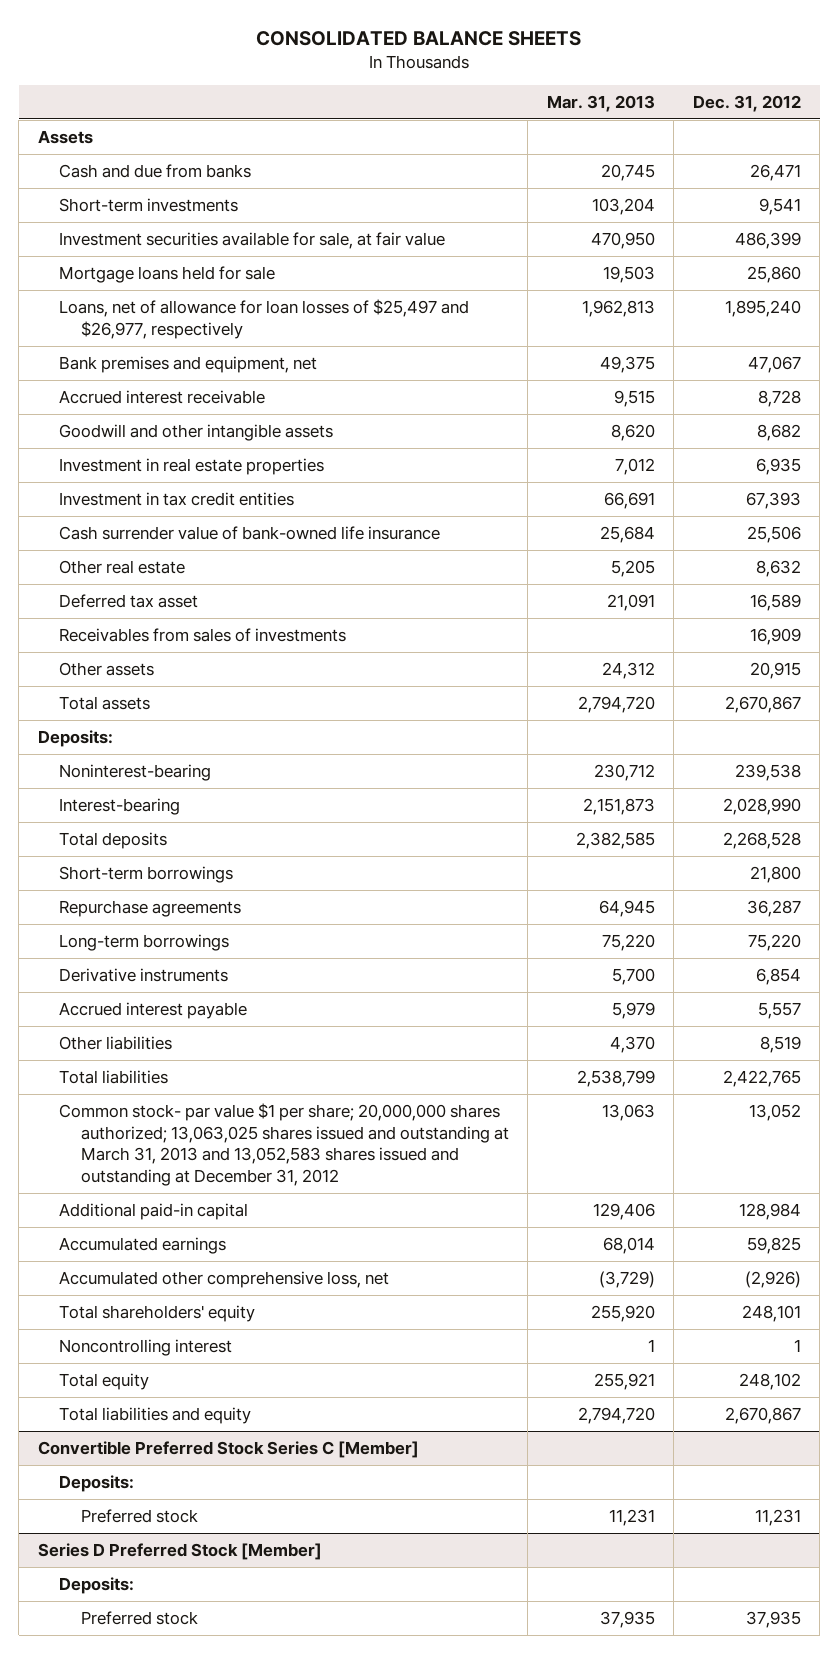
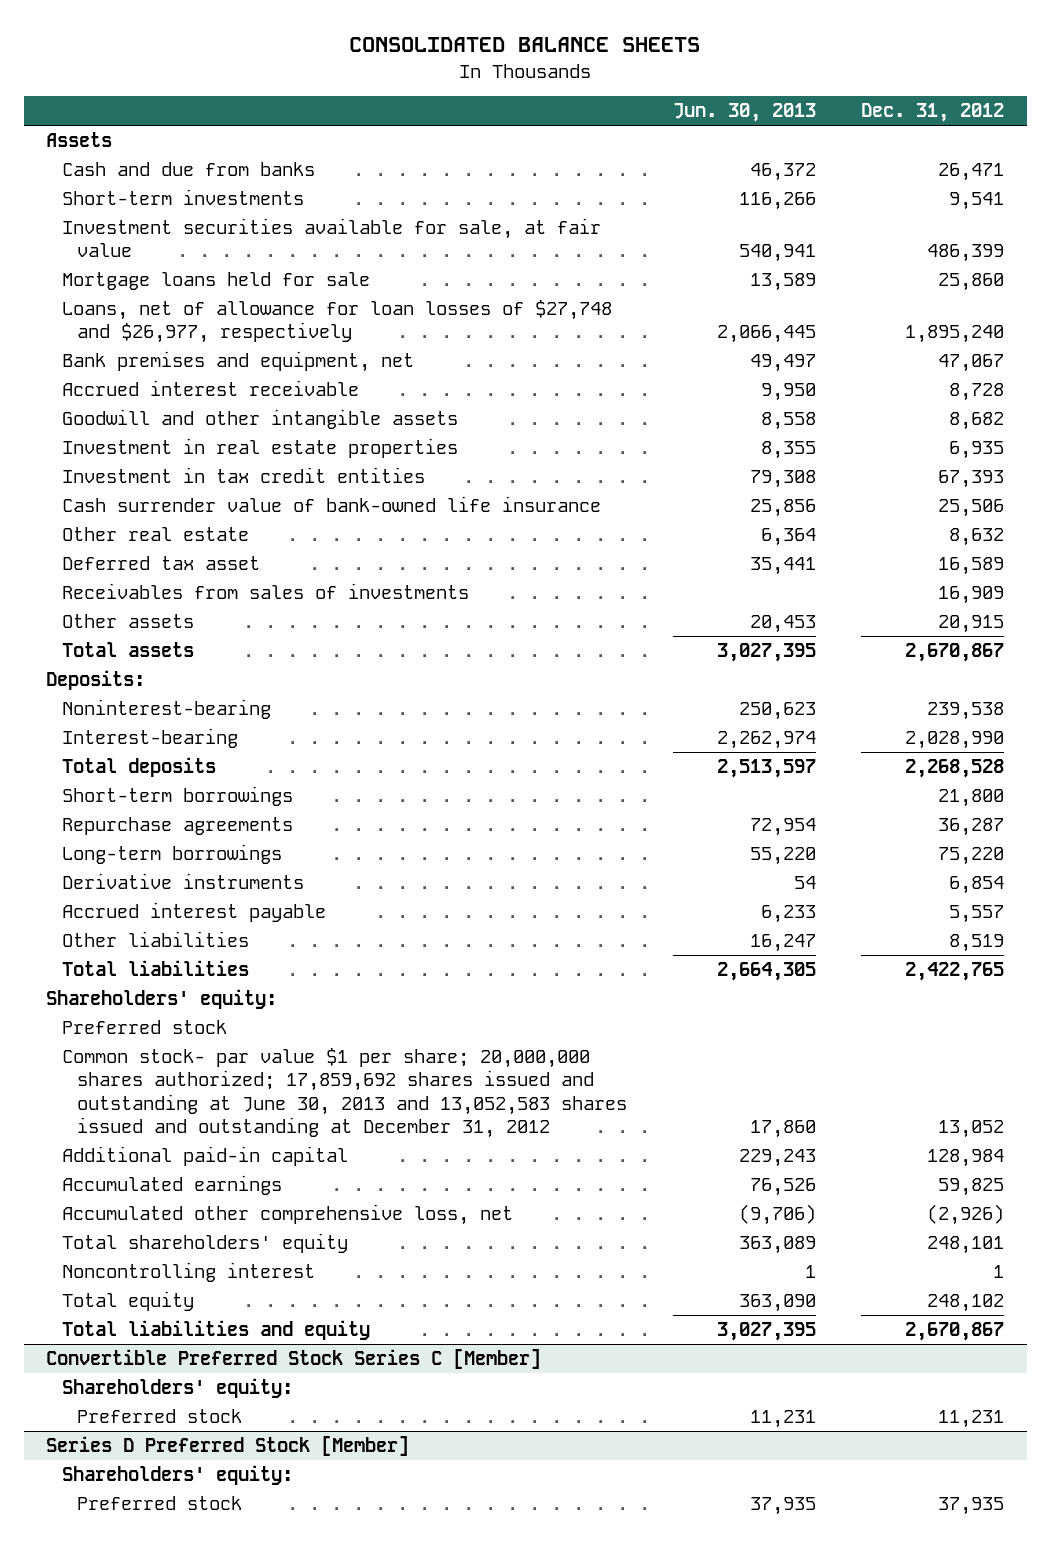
[546,95,655,113] Mar. 31, 2013 -> none
none -> [672,103,816,123] Jun. 30, 2013
[59,298,470,339] Loans, net of allowance for loan losses of $25,497 and $26,977, respectively -> [61,299,612,344] Loans, net of allowance for loan losses of $27,748 and $26,977, respectively
none -> [46,988,278,1009] Shareholders' equity:
none -> [61,1019,227,1034] Preferred stock
[59,1102,509,1187] Common stock- par value $1 per share; 20,000,000 shares authorized; 13,063,025 shares issued and outstanding at March 31, 2013 and 13,052,583 shares issued and outstanding at December 31, 2012 -> [61,1047,628,1139] Common stock- par value $1 per share; 20,000,000 shares authorized; 17,859,692 shares issued and outstanding at June 30, 2013 and 13,052,583 shares issued and outstanding at December 31, 2012
[59,1474,135,1492] Deposits: -> none
none -> [61,1377,293,1398] Shareholders' equity:
[59,1576,135,1594] Deposits: -> none
none -> [61,1464,293,1485] Shareholders' equity:

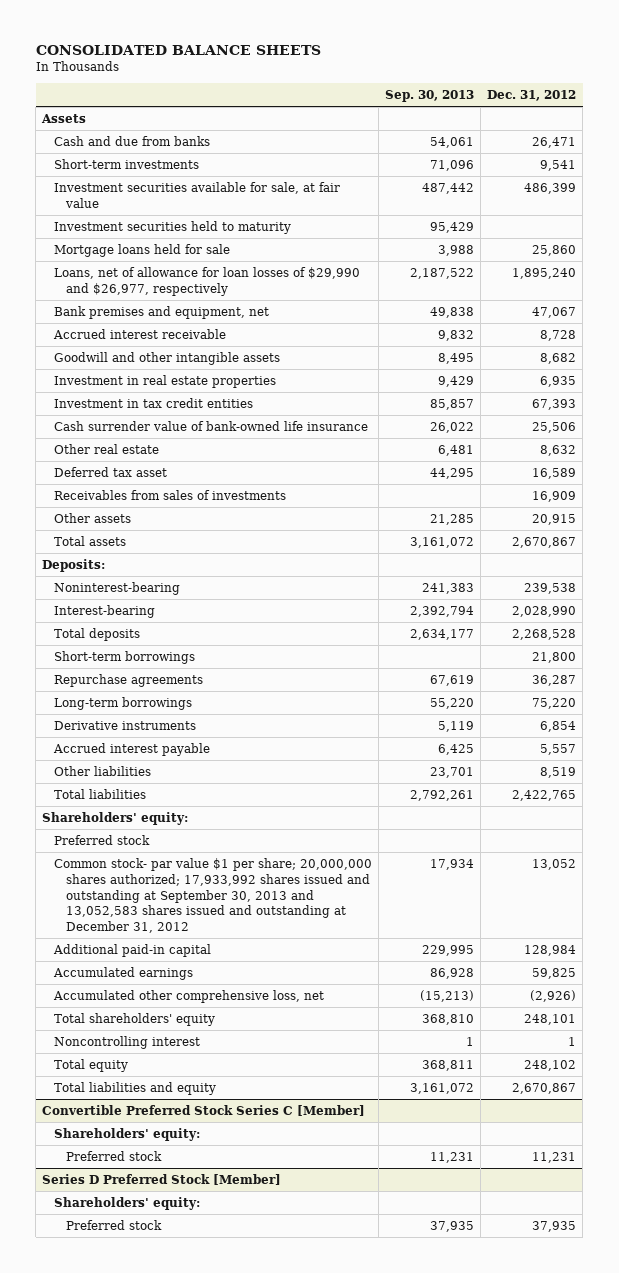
[672,103,816,123] Jun. 30, 2013 -> none
none -> [385,90,475,103] Sep. 30, 2013
none -> [54,220,292,234] Investment securities held to maturity
[61,299,612,344] Loans, net of allowance for loan losses of $27,748 and $26,977, respectively -> [54,266,361,296] Loans, net of allowance for loan losses of $29,990 and $26,977, respectively
[61,1047,628,1139] Common stock- par value $1 per share; 20,000,000 shares authorized; 17,859,692 shares issued and outstanding at June 30, 2013 and 13,052,583 shares issued and outstanding at December 31, 2012 -> [54,857,373,934] Common stock- par value $1 per share; 20,000,000 shares authorized; 17,933,992 shares issued and outstanding at September 30, 2013 and 13,052,583 shares issued and outstanding at December 31, 2012

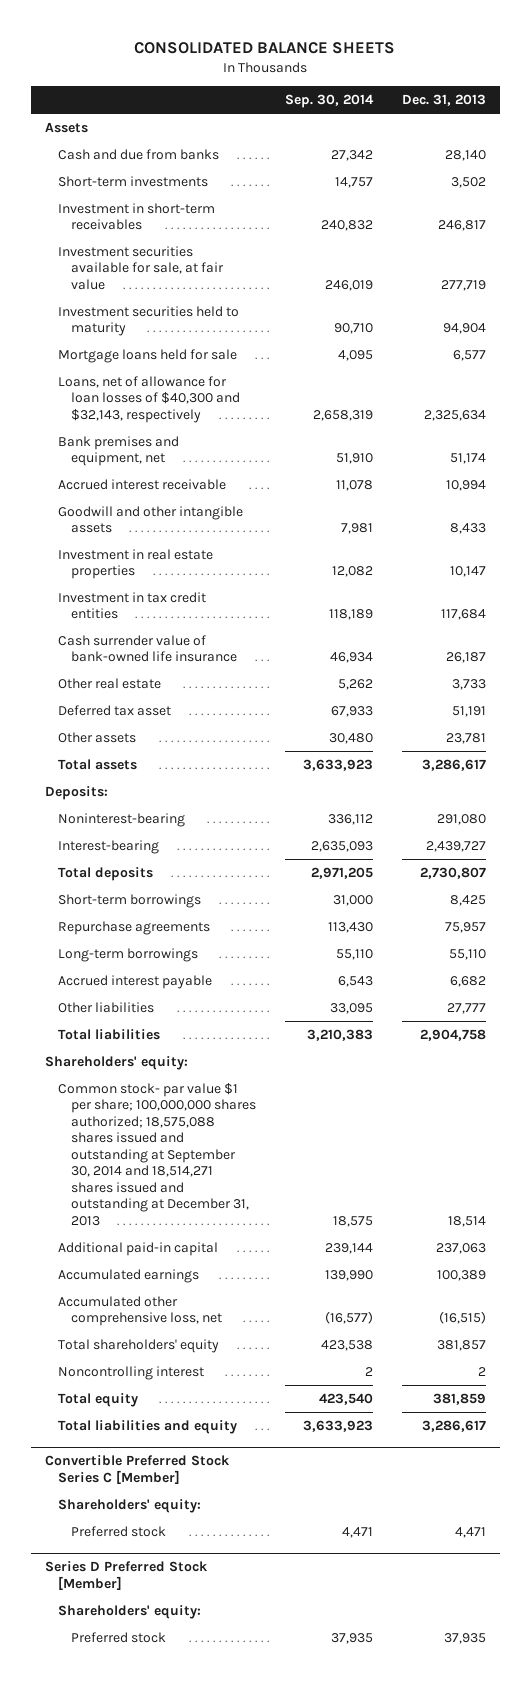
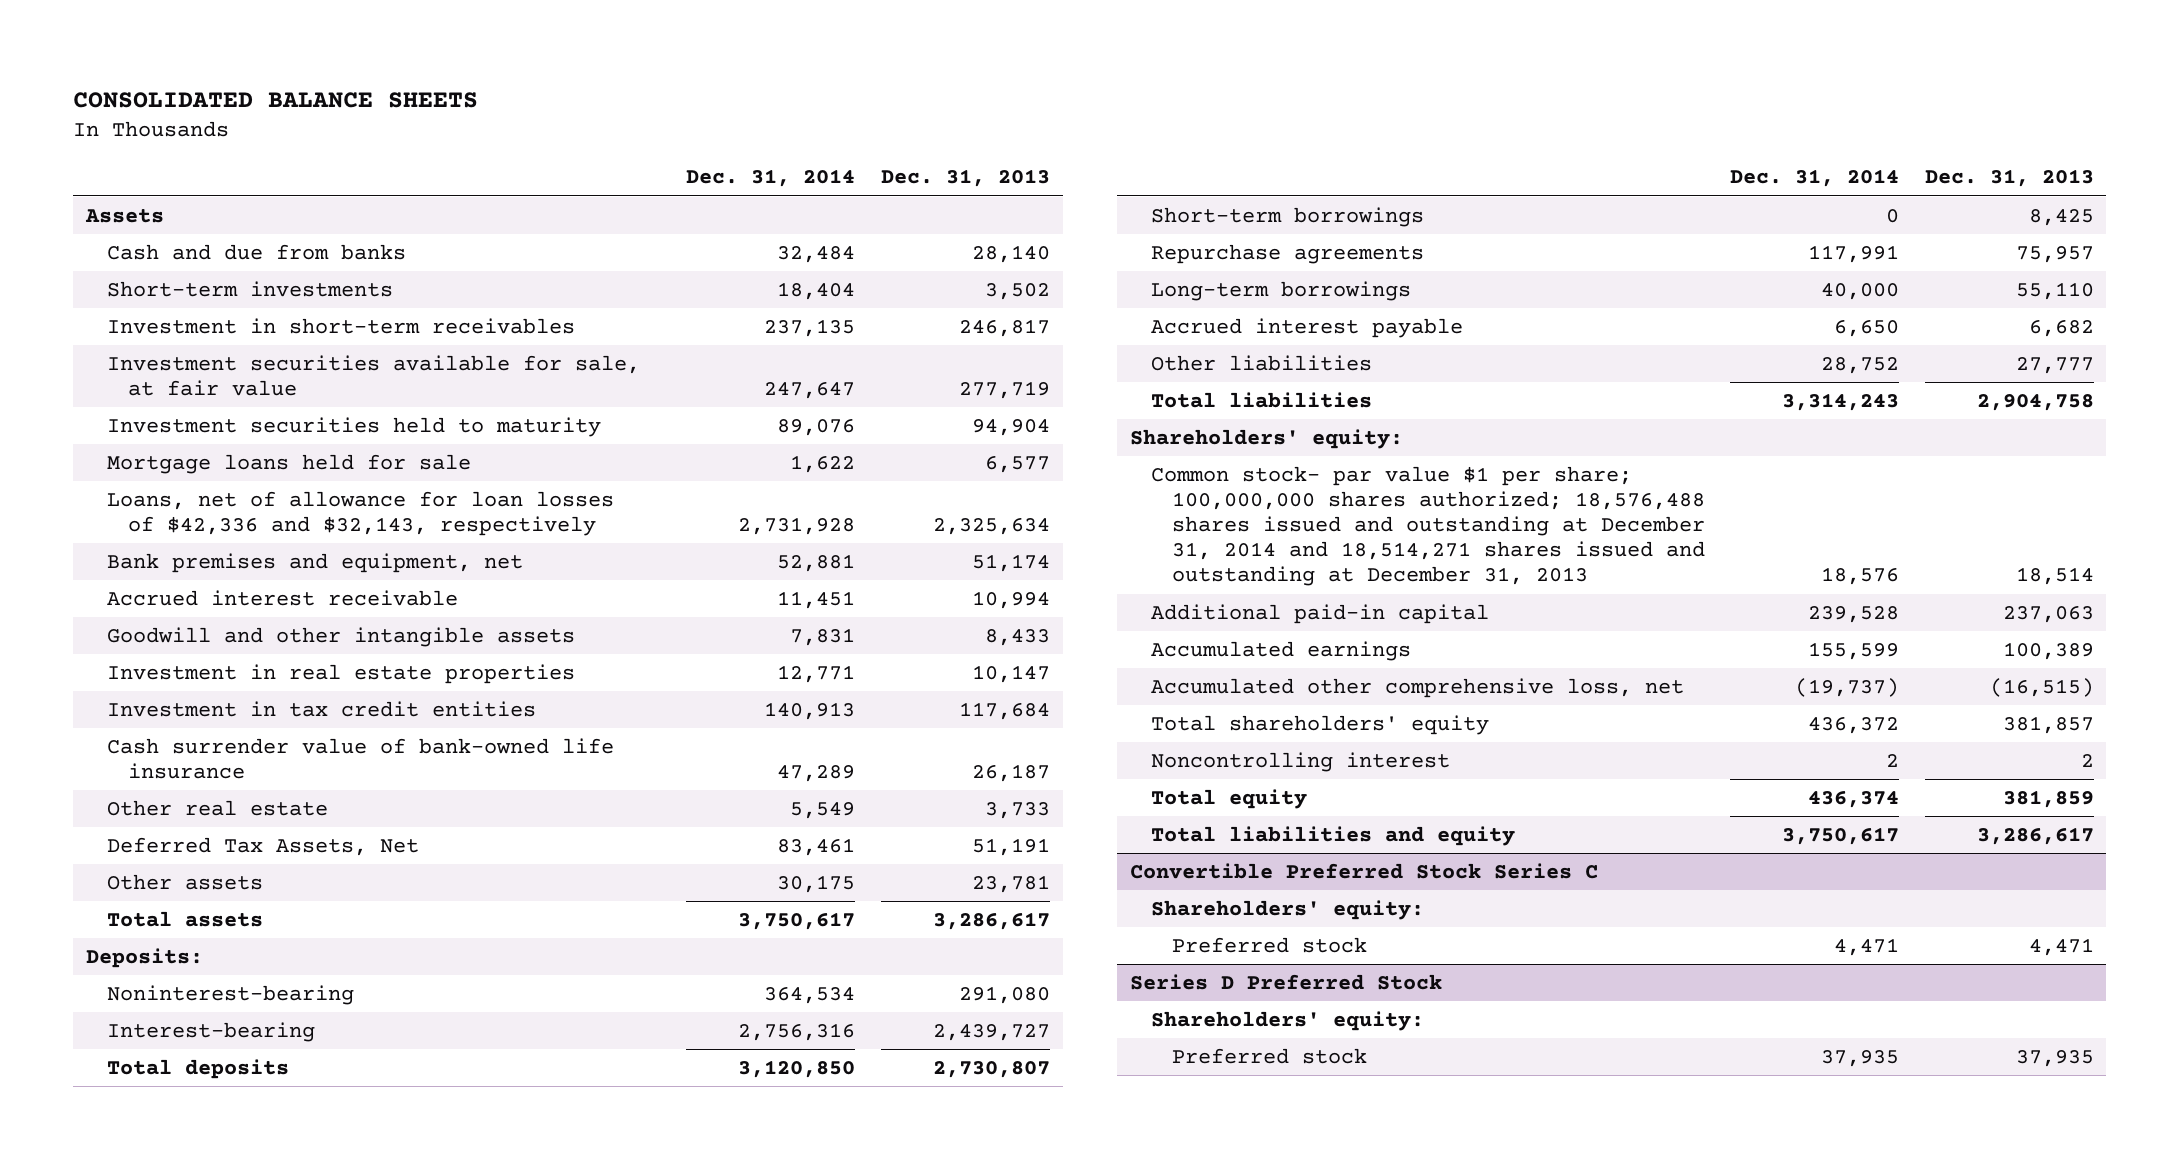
[284,94,374,109] Sep. 30, 2014 -> none
none -> [686,169,856,188] Dec. 31, 2014
[58,375,241,423] Loans, net of allowance for loan losses of $40,300 and $32,143, respectively -> [106,490,614,537] Loans, net of allowance for loan losses of $42,336 and $32,143, respectively
[58,704,172,716] Deferred tax asset -> [106,836,419,856] Deferred Tax Assets, Net
[58,1082,257,1226] Common stock- par value $1 per share; 100,000,000 shares authorized; 18,575,088 shares issued and outstanding at September 30, 2014 and 18,514,271 shares issued and outstanding at December 31, 2013 -> [1150,465,1705,587] Common stock- par value $1 per share; 100,000,000 shares authorized; 18,576,488 shares issued and outstanding at December 31, 2014 and 18,514,271 shares issued and outstanding at December 31, 2013
[45,1455,231,1484] Convertible Preferred Stock Series C [Member] -> [1129,862,1598,879] Convertible Preferred Stock Series C
[45,1561,209,1590] Series D Preferred Stock [Member] -> [1129,973,1442,990] Series D Preferred Stock

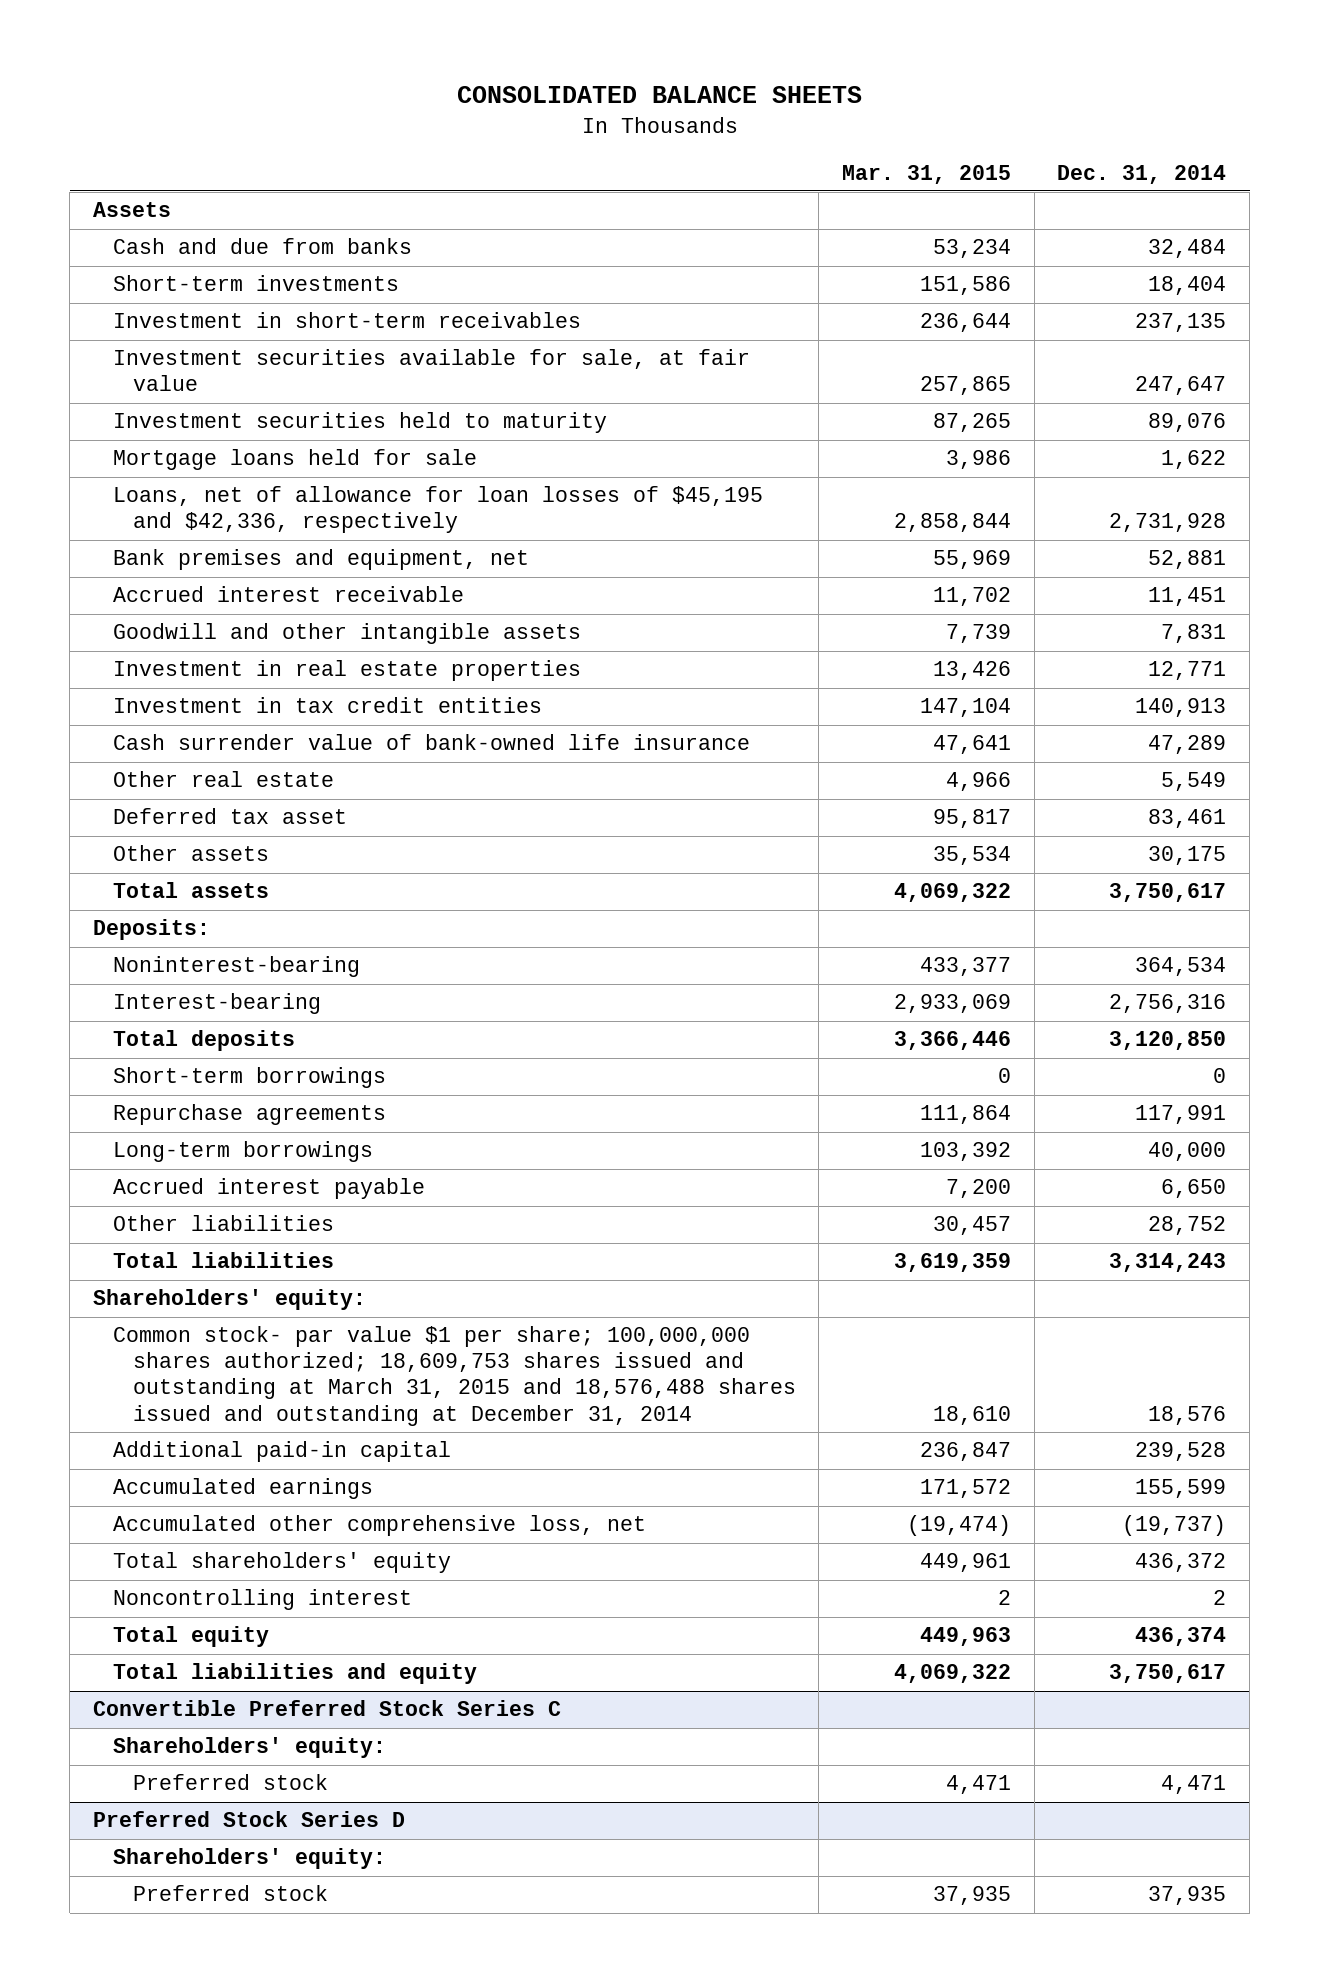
[880,169,1050,188] Dec. 31, 2013 -> none
none -> [842,164,1012,184] Mar. 31, 2015
[106,490,614,537] Loans, net of allowance for loan losses of $42,336 and $32,143, respectively -> [112,486,763,534] Loans, net of allowance for loan losses of $45,195 and $42,336, respectively
[106,836,419,856] Deferred Tax Assets, Net -> [112,808,347,825] Deferred tax asset
[1150,465,1705,587] Common stock- par value $1 per share; 100,000,000 shares authorized; 18,576,488 shares issued and outstanding at December 31, 2014 and 18,514,271 shares issued and outstanding at December 31, 2013 -> [112,1326,796,1426] Common stock- par value $1 per share; 100,000,000 shares authorized; 18,609,753 shares issued and outstanding at March 31, 2015 and 18,576,488 shares issued and outstanding at December 31, 2014
[1129,973,1442,990] Series D Preferred Stock -> [93,1811,406,1828] Preferred Stock Series D

